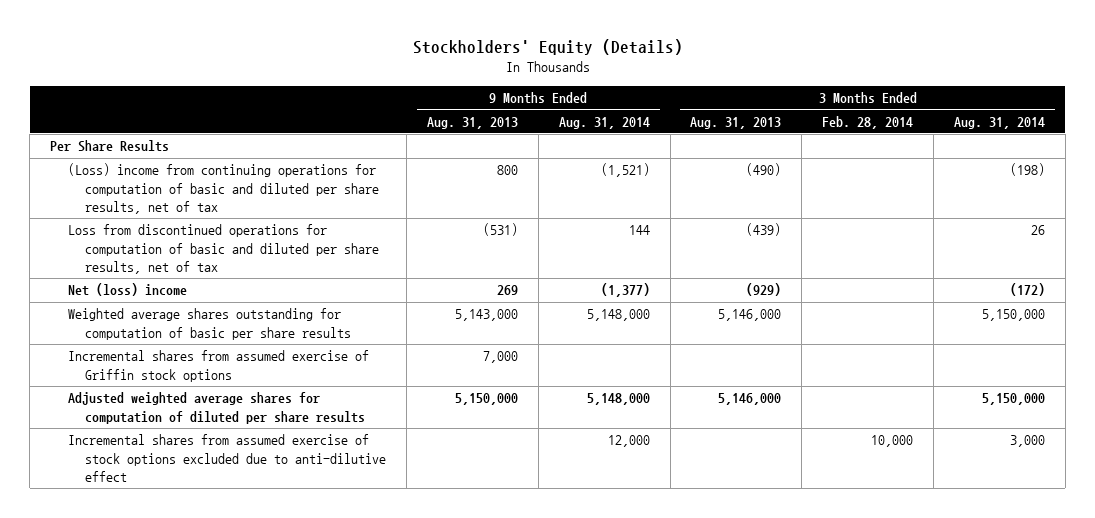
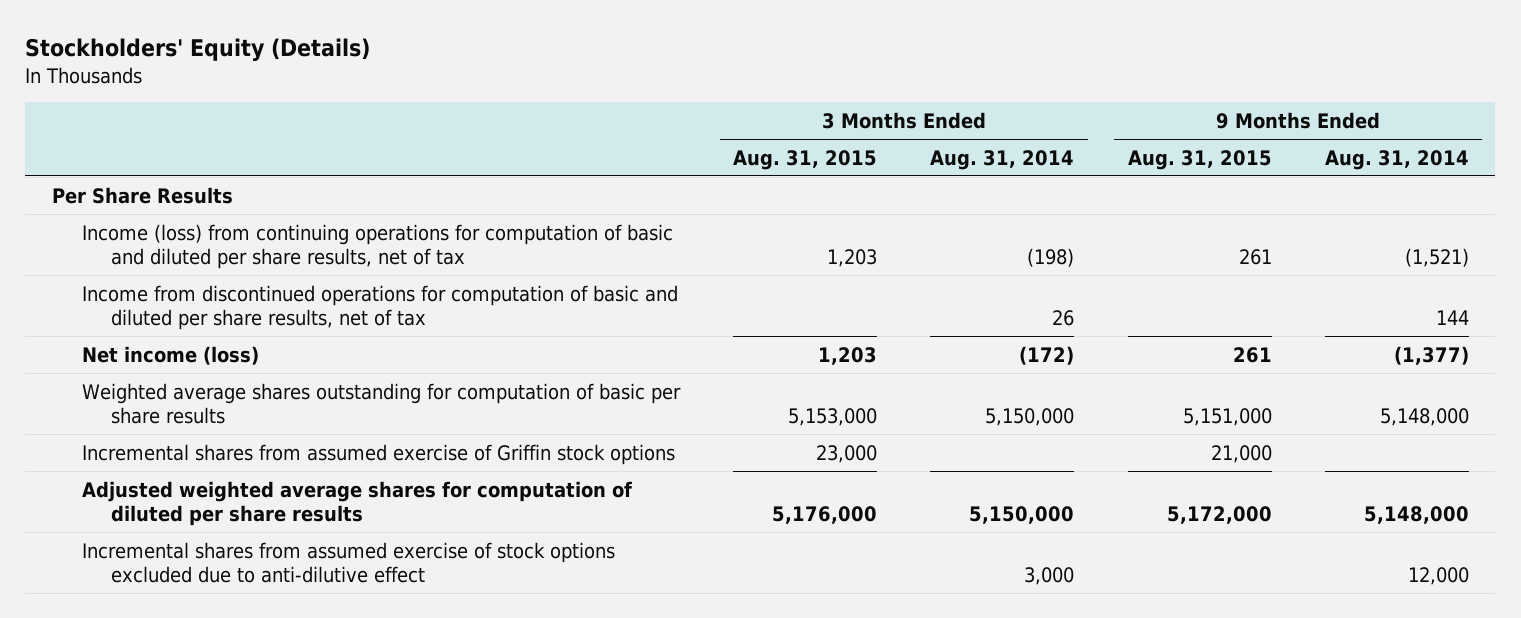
[426,116,518,129] Aug. 31, 2013 -> none
[690,116,782,129] Aug. 31, 2013 -> none
[822,115,914,129] Feb. 28, 2014 -> none
none -> [732,149,877,170] Aug. 31, 2015
none -> [1127,149,1272,170] Aug. 31, 2015
[67,163,380,215] (Loss) income from continuing operations for computation of basic and diluted per share results, net of tax -> [81,223,673,269] Income (loss) from continuing operations for computation of basic and diluted per share results, net of tax
[67,224,380,275] Loss from discontinued operations for computation of basic and diluted per share results, net of tax -> [81,284,678,330] Income from discontinued operations for computation of basic and diluted per share results, net of tax
[67,283,187,297] Net (loss) income -> [81,345,259,365] Net income (loss)

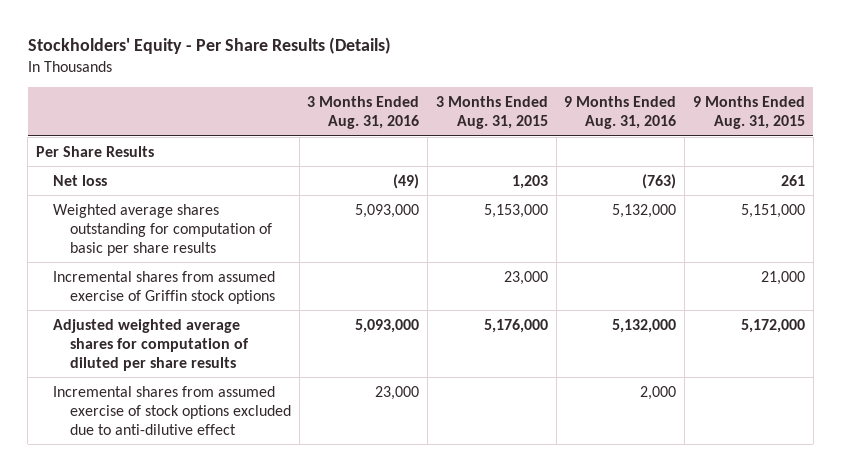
[25,38,371,62] Stockholders' Equity (Details) -> [27,37,391,55] Stockholders' Equity - Per Share Results (Details)
[930,149,1075,170] Aug. 31, 2014 -> none
[1324,149,1469,170] Aug. 31, 2014 -> none
none -> [307,95,420,130] 3 Months Ended Aug. 31, 2016
none -> [564,95,677,130] 9 Months Ended Aug. 31, 2016
[81,223,673,269] Income (loss) from continuing operations for computation of basic and diluted per share results, net of tax -> none
[81,284,678,330] Income from discontinued operations for computation of basic and diluted per share results, net of tax -> none
[81,345,259,365] Net income (loss) -> [52,174,107,186] Net loss

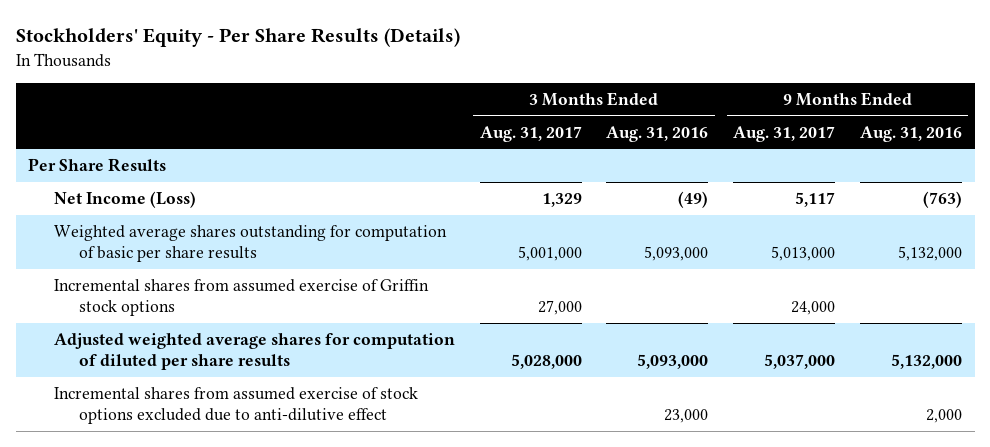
[435,95,548,130] 3 Months Ended Aug. 31, 2015 -> none
[692,95,805,130] 9 Months Ended Aug. 31, 2015 -> none
none -> [479,125,582,142] Aug. 31, 2017
none -> [733,125,836,142] Aug. 31, 2017
[52,174,107,186] Net loss -> [53,190,196,208] Net Income (Loss)

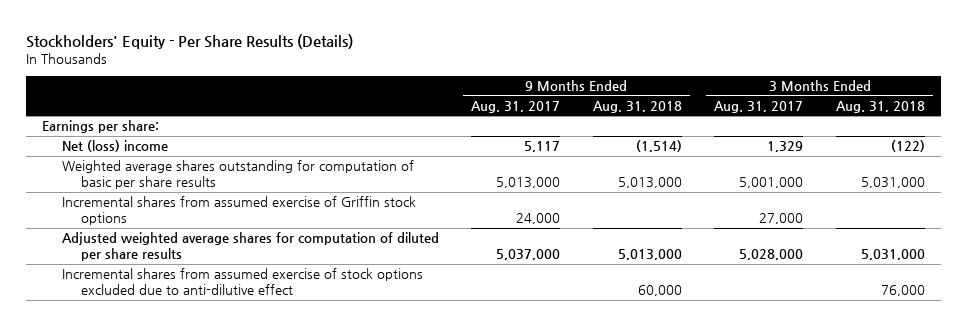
[606,125,709,142] Aug. 31, 2016 -> none
[860,125,963,142] Aug. 31, 2016 -> none
none -> [592,101,682,114] Aug. 31, 2018
none -> [835,101,925,114] Aug. 31, 2018
[28,157,167,172] Per Share Results -> [42,120,160,134] Earnings per share:
[53,190,196,208] Net Income (Loss) -> [61,140,168,153] Net (loss) income

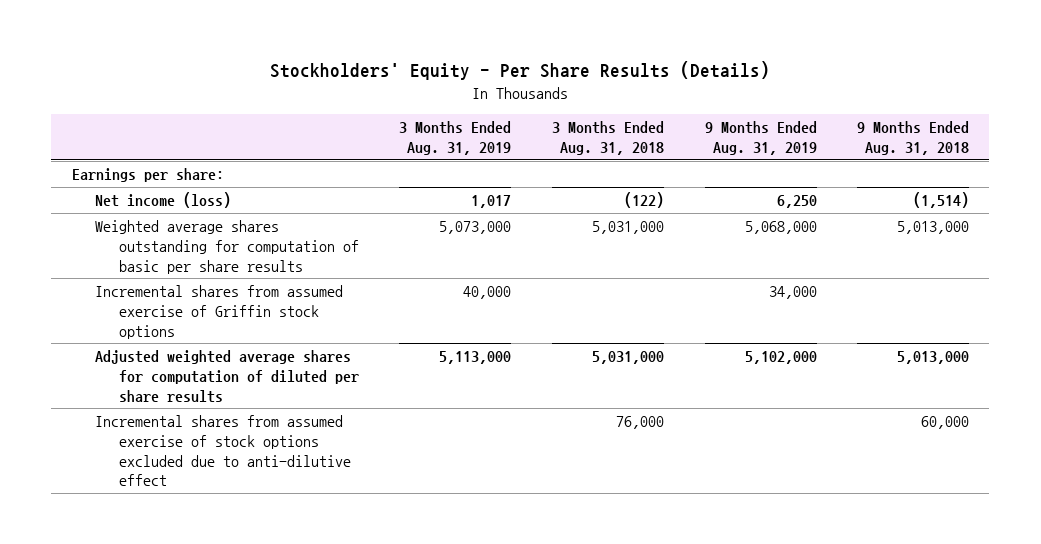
[471,101,561,114] Aug. 31, 2017 -> none
[714,101,804,114] Aug. 31, 2017 -> none
none -> [399,121,512,156] 3 Months Ended Aug. 31, 2019
none -> [704,121,817,156] 9 Months Ended Aug. 31, 2019
[61,140,168,153] Net (loss) income -> [95,192,232,209] Net income (loss)

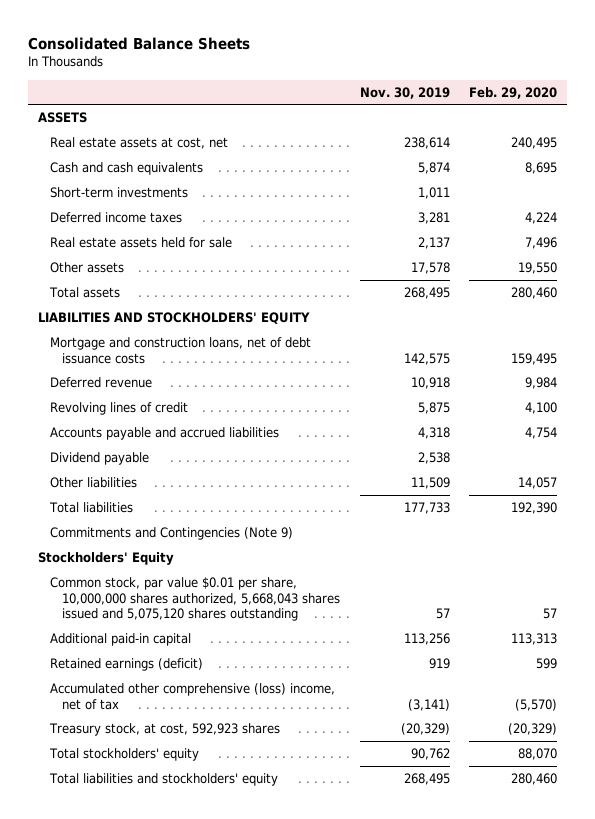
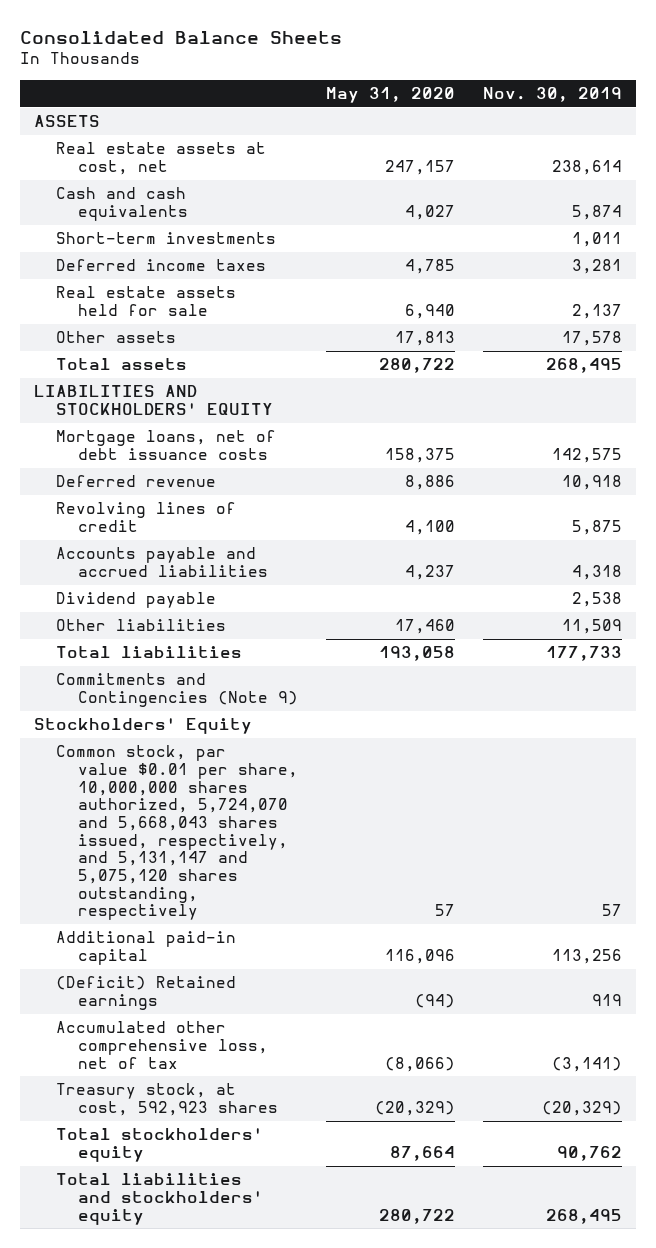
[469,86,558,99] Feb. 29, 2020 -> none
none -> [325,87,455,104] May 31, 2020
[49,337,311,364] Mortgage and construction loans, net of debt issuance costs -> [55,430,276,461] Mortgage loans, net of debt issuance costs
[49,577,341,622] Common stock, par value $0.01 per share, 10,000,000 shares authorized, 5,668,043 shares issued and 5,075,120 shares outstanding -> [55,745,298,921] Common stock, par value $0.01 per share, 10,000,000 shares authorized, 5,724,070 and 5,668,043 shares issued, respectively, and 5,131,147 and 5,075,120 shares outstanding, respectively
[49,658,203,672] Retained earnings (deficit) -> [55,976,236,1011] (Deficit) Retained earnings
[49,683,335,710] Accumulated other comprehensive (loss) income, net of tax -> [55,1021,268,1069] Accumulated other comprehensive loss, net of tax

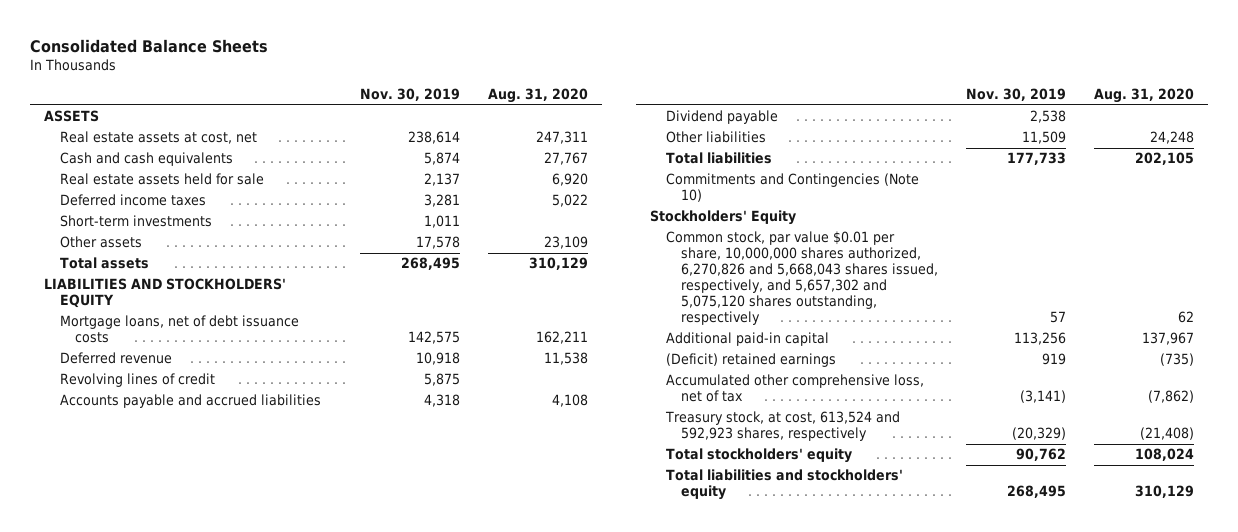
[325,87,455,104] May 31, 2020 -> none
none -> [487,88,588,104] Aug. 31, 2020
[55,259,266,272] Deferred income taxes -> [59,194,206,207] Deferred income taxes
[55,232,276,245] Short-term investments -> [59,215,212,228] Short-term investments
[55,673,298,708] Commitments and Contingencies (Note 9) -> [665,173,919,203] Commitments and Contingencies (Note 10)
[55,745,298,921] Common stock, par value $0.01 per share, 10,000,000 shares authorized, 5,724,070 and 5,668,043 shares issued, respectively, and 5,131,147 and 5,075,120 shares outstanding, respectively -> [665,231,939,326] Common stock, par value $0.01 per share, 10,000,000 shares authorized, 6,270,826 and 5,668,043 shares issued, respectively, and 5,657,302 and 5,075,120 shares outstanding, respectively
[55,976,236,1011] (Deficit) Retained earnings -> [665,353,836,368] (Deficit) retained earnings
[55,1083,278,1117] Treasury stock, at cost, 592,923 shares -> [664,411,900,442] Treasury stock, at cost, 613,524 and 592,923 shares, respectively

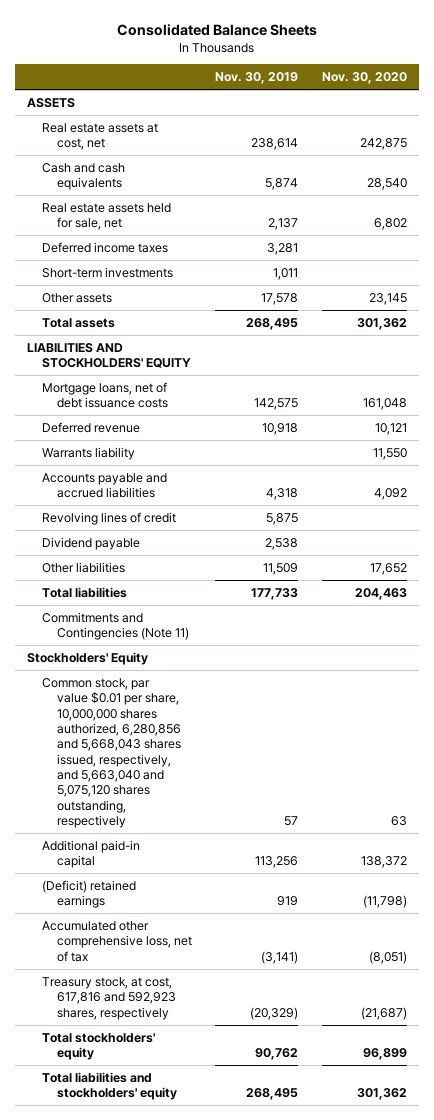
[487,88,588,104] Aug. 31, 2020 -> none
none -> [321,72,407,85] Nov. 30, 2020
[59,173,264,186] Real estate assets held for sale -> [41,202,171,231] Real estate assets held for sale, net
none -> [41,446,135,460] Warrants liability
[59,373,215,388] Revolving lines of credit -> [41,511,176,525] Revolving lines of credit
[665,173,919,203] Commitments and Contingencies (Note 10) -> [41,611,189,641] Commitments and Contingencies (Note 11)
[665,231,939,326] Common stock, par value $0.01 per share, 10,000,000 shares authorized, 6,270,826 and 5,668,043 shares issued, respectively, and 5,657,302 and 5,075,120 shares outstanding, respectively -> [41,677,181,828] Common stock, par value $0.01 per share, 10,000,000 shares authorized, 6,280,856 and 5,668,043 shares issued, respectively, and 5,663,040 and 5,075,120 shares outstanding, respectively
[664,411,900,442] Treasury stock, at cost, 613,524 and 592,923 shares, respectively -> [41,976,176,1020] Treasury stock, at cost, 617,816 and 592,923 shares, respectively

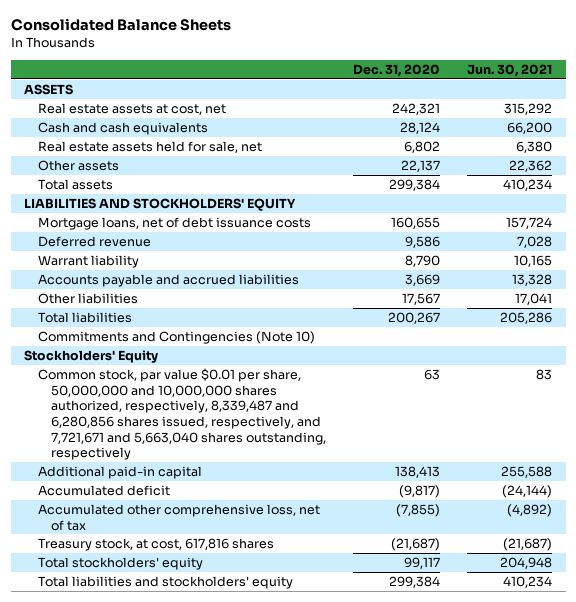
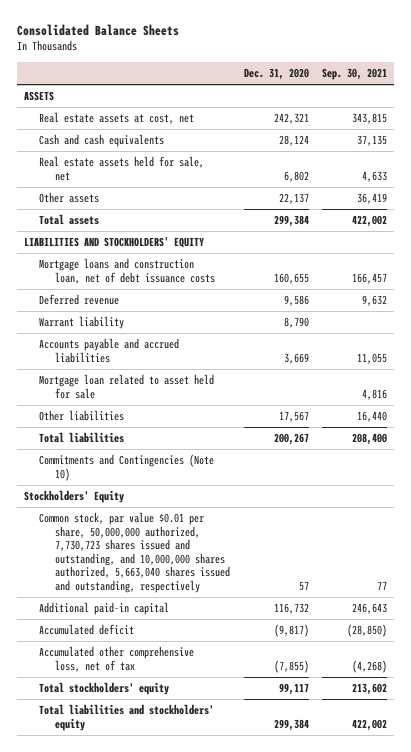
[467,63,553,77] Jun. 30, 2021 -> none
none -> [322,68,388,81] Sep. 30, 2021
[37,217,311,231] Mortgage loans, net of debt issuance costs -> [39,258,215,284] Mortgage loans and construction loan, net of debt issuance costs
none -> [39,374,215,399] Mortgage loan related to asset held for sale
[37,368,327,461] Common stock, par value $0.01 per share, 50,000,000 and 10,000,000 shares authorized, respectively, 8,339,487 and 6,280,856 shares issued, respectively, and 7,721,671 and 5,663,040 shares outstanding, respectively -> [39,512,230,593] Common stock, par value $0.01 per share, 50,000,000 authorized, 7,730,723 shares issued and outstanding, and 10,000,000 shares authorized, 5,663,040 shares issued and outstanding, respectively
[424,369,441,381] 63 -> [298,580,309,591] 57
[395,466,441,479] 138,413 -> [273,603,309,615] 116,732
[37,538,274,552] Treasury stock, at cost, 617,816 shares -> none

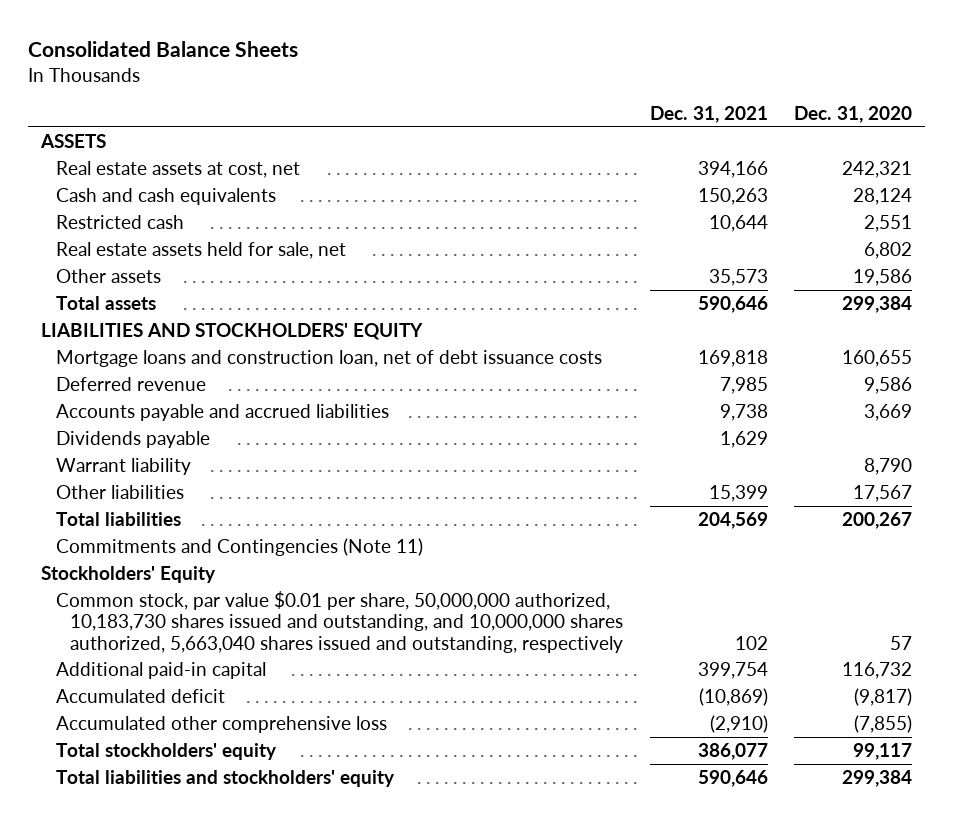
[322,68,388,81] Sep. 30, 2021 -> none
none -> [649,105,768,123] Dec. 31, 2021
none -> [55,214,184,229] Restricted cash
[278,193,309,205] 22,137 -> [852,268,912,286] 19,586
[39,374,215,399] Mortgage loan related to asset held for sale -> none
none -> [55,430,210,448] Dividends payable
[39,316,125,330] Warrant liability -> [55,457,191,475] Warrant liability
[39,454,215,481] Commitments and Contingencies (Note 10) -> [55,537,423,556] Commitments and Contingencies (Note 11)
[39,512,230,593] Common stock, par value $0.01 per share, 50,000,000 authorized, 7,730,723 shares issued and outstanding, and 10,000,000 shares authorized, 5,663,040 shares issued and outstanding, respectively -> [55,590,624,653] Common stock, par value $0.01 per share, 50,000,000 authorized, 10,183,730 shares issued and outstanding, and 10,000,000 shares authorized, 5,663,040 shares issued and outstanding, respectively
[39,646,195,672] Accumulated other comprehensive loss, net of tax -> [55,715,387,733] Accumulated other comprehensive loss

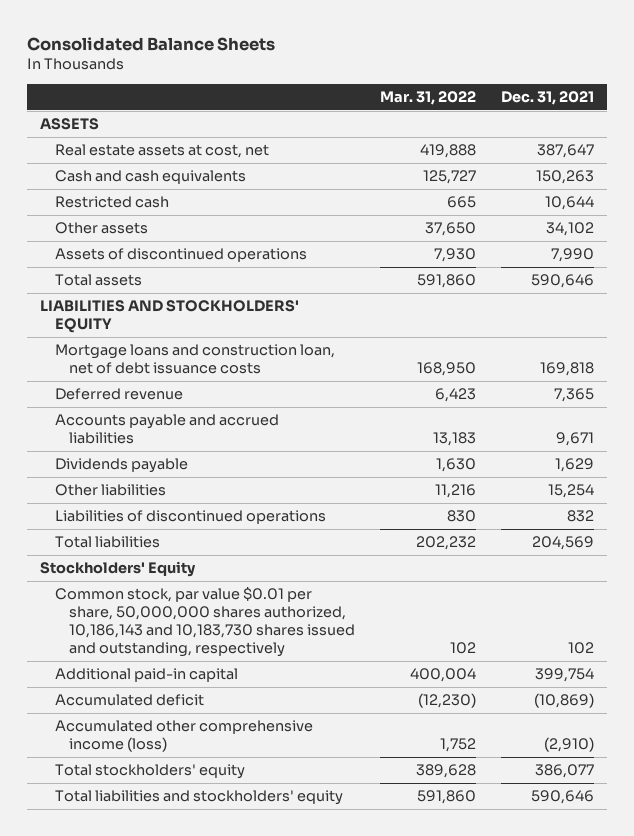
[793,105,912,123] Dec. 31, 2020 -> none
none -> [380,90,477,105] Mar. 31, 2022
[697,160,768,178] 394,166 -> [537,144,595,159] 387,647
[55,241,346,259] Real estate assets held for sale, net -> none
[708,268,768,286] 35,573 -> [546,222,595,237] 34,102
none -> [54,248,307,263] Assets of discontinued operations
[719,376,768,394] 7,985 -> [554,388,595,403] 7,365
[719,403,768,421] 9,738 -> [556,432,595,447] 9,671
[55,457,191,475] Warrant liability -> none
[708,484,768,502] 15,399 -> [548,484,595,499] 15,254
none -> [54,510,326,525] Liabilities of discontinued operations
[55,537,423,556] Commitments and Contingencies (Note 11) -> none
[55,590,624,653] Common stock, par value $0.01 per share, 50,000,000 authorized, 10,183,730 shares issued and outstanding, and 10,000,000 shares authorized, 5,663,040 shares issued and outstanding, respectively -> [54,587,356,658] Common stock, par value $0.01 per share, 50,000,000 shares authorized, 10,186,143 and 10,183,730 shares issued and outstanding, respectively
[55,715,387,733] Accumulated other comprehensive loss -> [54,720,313,753] Accumulated other comprehensive income (loss)

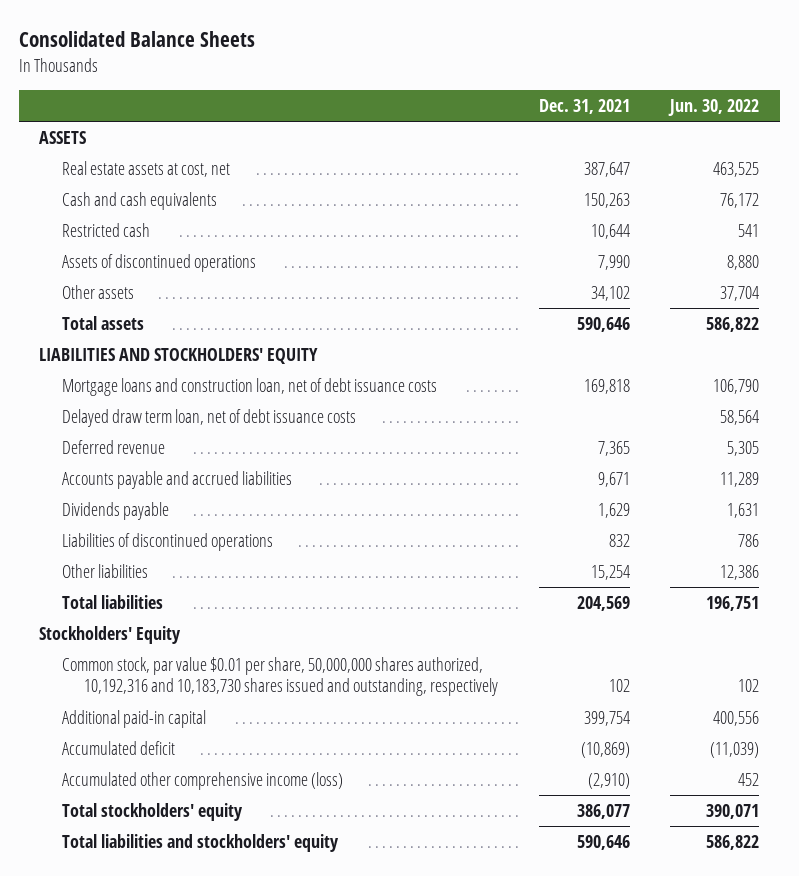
[380,90,477,105] Mar. 31, 2022 -> none
none -> [668,98,760,116] Jun. 30, 2022
[54,222,148,235] Other assets -> [61,285,134,300] Other assets
none -> [61,409,356,428] Delayed draw term loan, net of debt issuance costs
[54,484,166,497] Other liabilities -> [61,564,148,579] Other liabilities
[54,587,356,658] Common stock, par value $0.01 per share, 50,000,000 shares authorized, 10,186,143 and 10,183,730 shares issued and outstanding, respectively -> [61,657,499,697] Common stock, par value $0.01 per share, 50,000,000 shares authorized, 10,192,316 and 10,183,730 shares issued and outstanding, respectively

